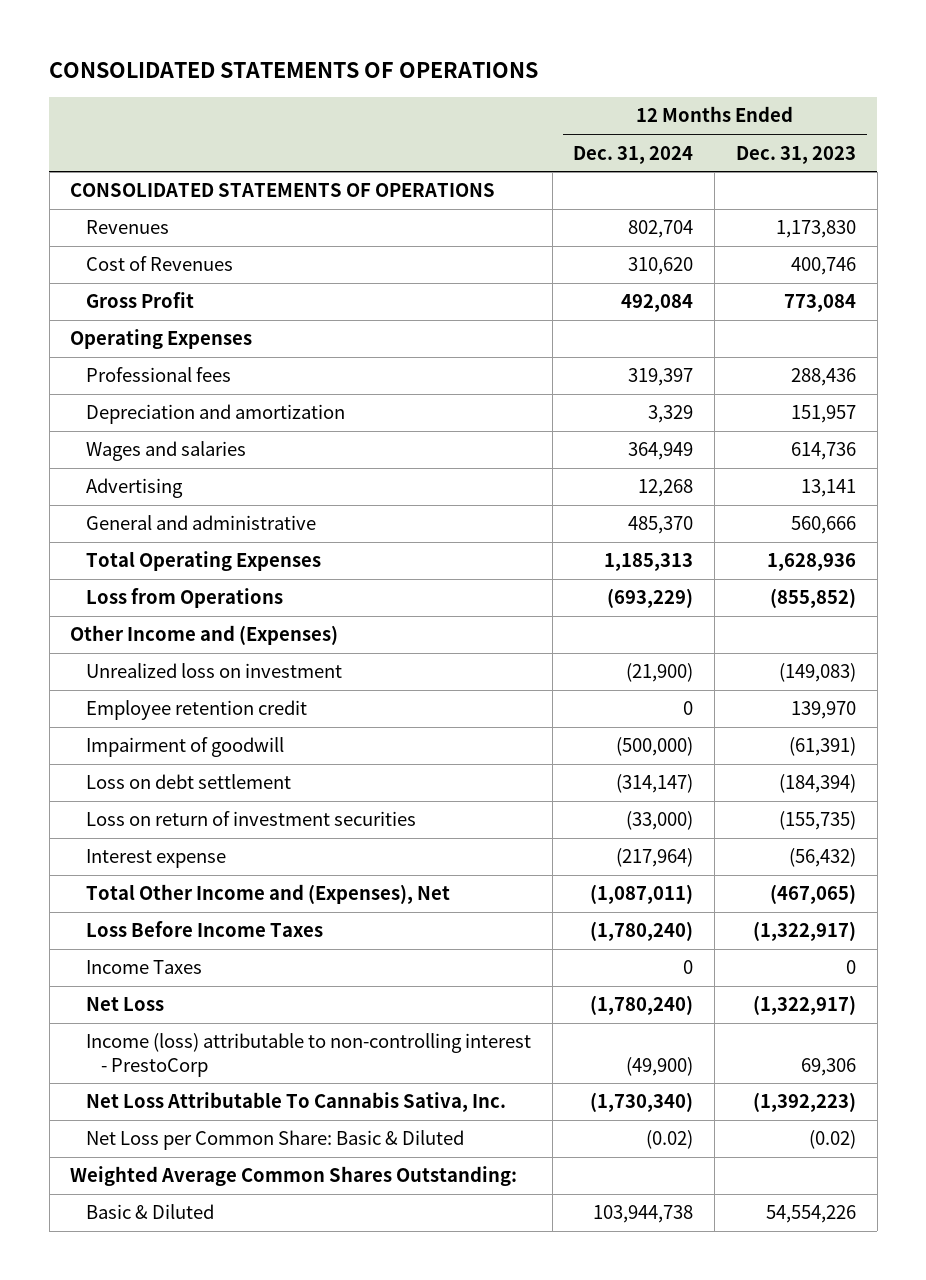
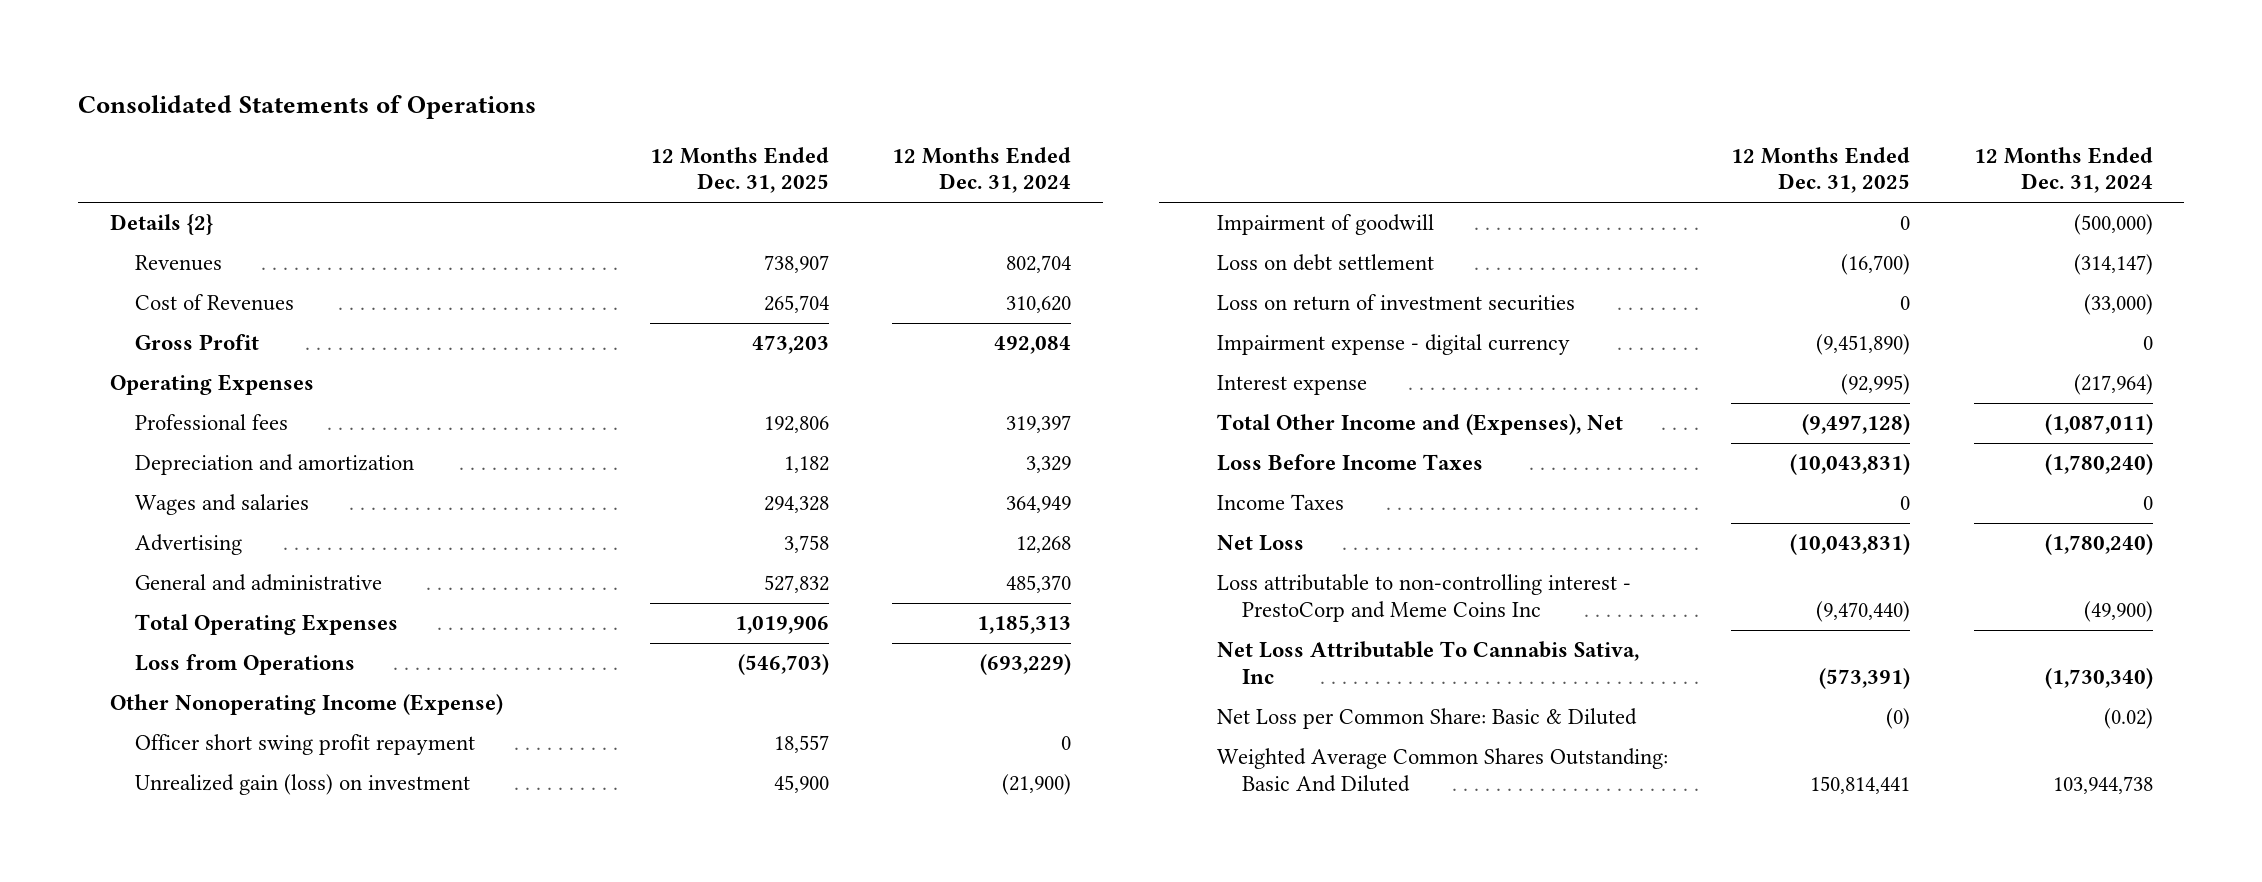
[49,62,539,79] CONSOLIDATED STATEMENTS OF OPERATIONS -> [77,94,536,119] Consolidated Statements of Operations
[735,145,856,164] Dec. 31, 2023 -> none
none -> [649,146,829,194] 12 Months Ended Dec. 31, 2025
[70,183,496,198] CONSOLIDATED STATEMENTS OF OPERATIONS -> none
none -> [109,214,213,236] Details {2}
[85,700,307,721] Employee retention credit -> none
[70,625,339,646] Other Income and (Expenses) -> [109,694,503,716] Other Nonoperating Income (Expense)
none -> [135,734,476,756] Officer short swing profit repayment
[85,663,342,679] Unrealized loss on investment -> [135,774,471,796] Unrealized gain (loss) on investment
none -> [1216,334,1570,356] Impairment expense - digital currency
[85,1033,531,1077] Income (loss) attributable to non-controlling interest - PrestoCorp -> [1216,574,1631,623] Loss attributable to non-controlling interest - PrestoCorp and Meme Coins Inc
[85,1092,506,1113] Net Loss Attributable To Cannabis Sativa, Inc. -> [1216,641,1639,685] Net Loss Attributable To Cannabis Sativa, Inc
[70,1166,518,1187] Weighted Average Common Shares Outstanding: -> none
[85,1204,214,1220] Basic & Diluted -> [1216,748,1668,793] Weighted Average Common Shares Outstanding: Basic And Diluted

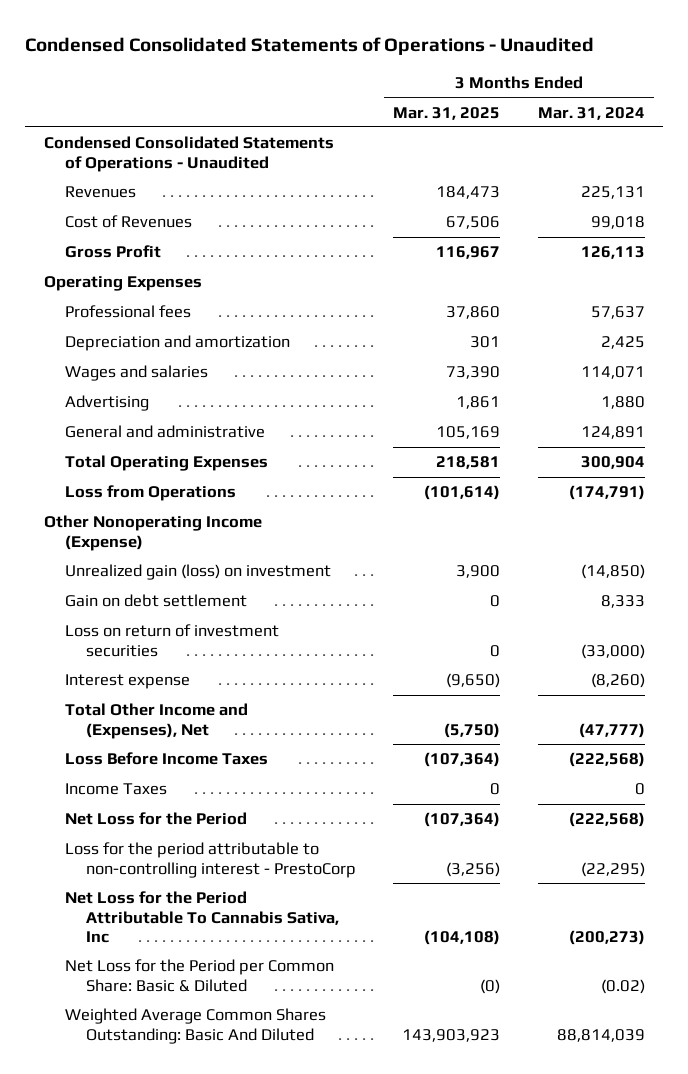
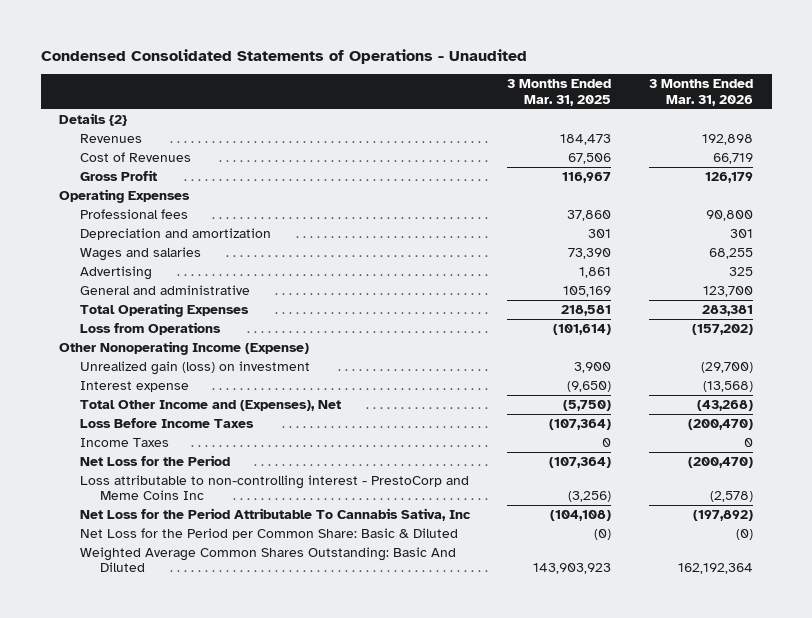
[537,106,645,120] Mar. 31, 2024 -> none
none -> [648,79,753,106] 3 Months Ended Mar. 31, 2026
[43,136,334,172] Condensed Consolidated Statements of Operations - Unaudited -> [59,112,128,126] Details {2}
[64,594,247,608] Gain on debt settlement -> none
[64,624,279,657] Loss on return of investment securities -> none
[64,842,356,878] Loss for the period attributable to non-controlling interest - PrestoCorp -> [79,474,469,501] Loss attributable to non-controlling interest - PrestoCorp and Meme Coins Inc

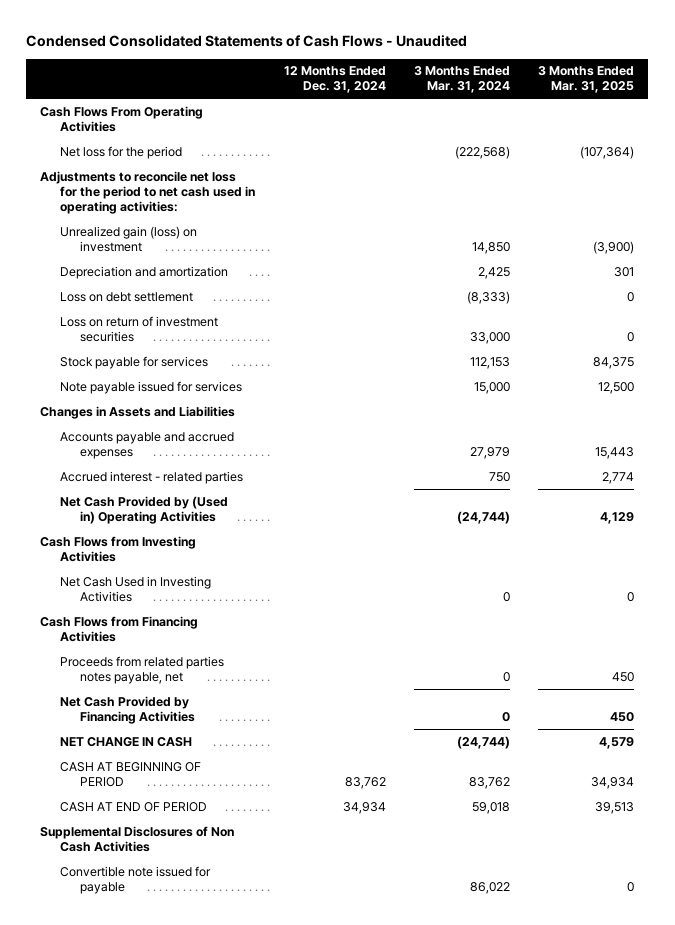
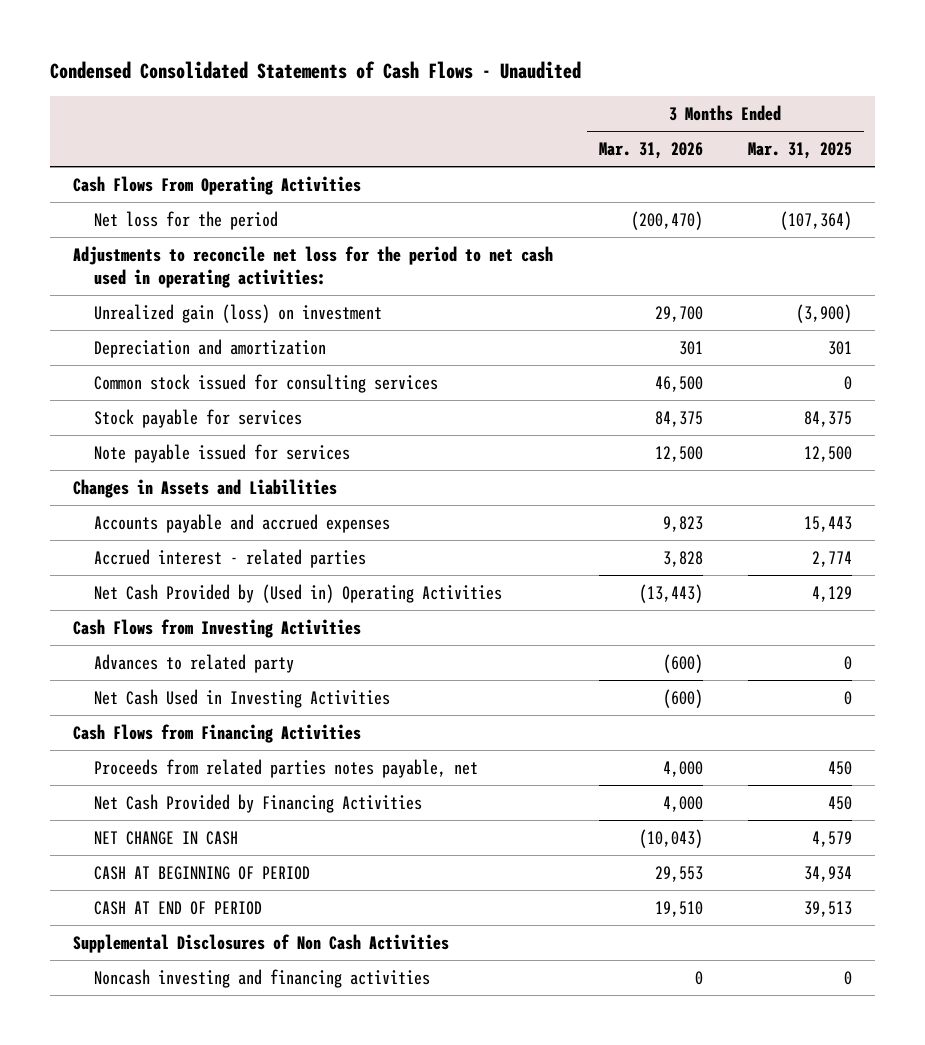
[283,66,386,94] 12 Months Ended Dec. 31, 2024 -> none
[413,66,510,94] 3 Months Ended Mar. 31, 2024 -> none
none -> [598,142,703,160] Mar. 31, 2026
[60,291,194,302] Loss on debt settlement -> none
[60,315,219,342] Loss on return of investment securities -> none
none -> [93,373,438,393] Common stock issued for consulting services
none -> [93,653,294,673] Advances to related party
[60,865,212,894] Convertible note issued for payable -> none
none -> [93,968,430,988] Noncash investing and financing activities

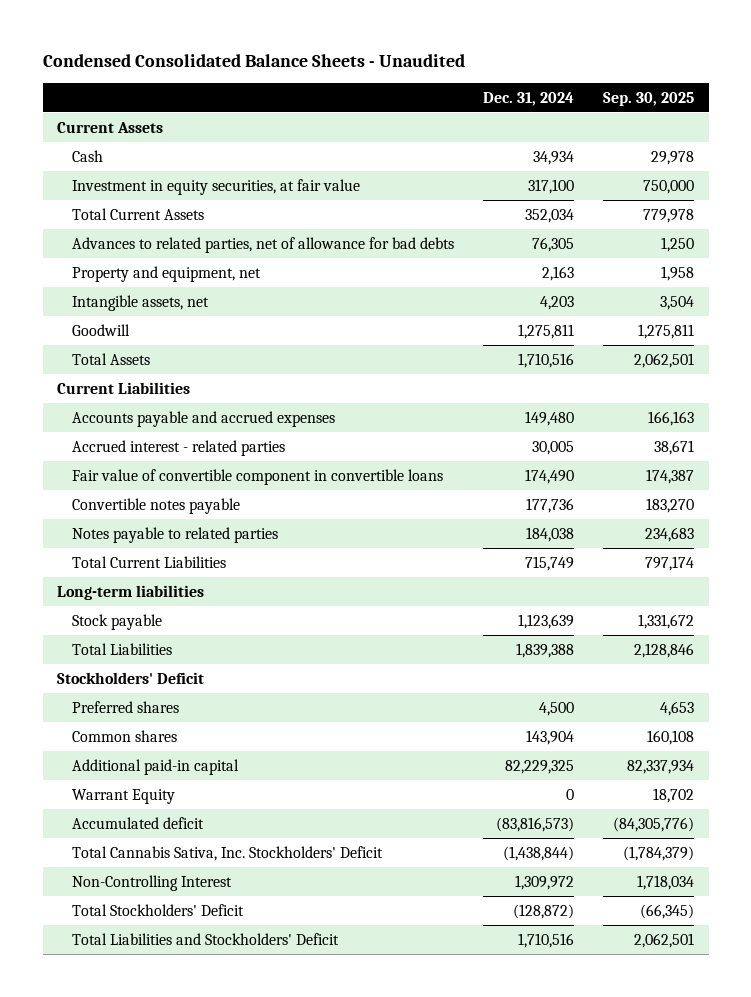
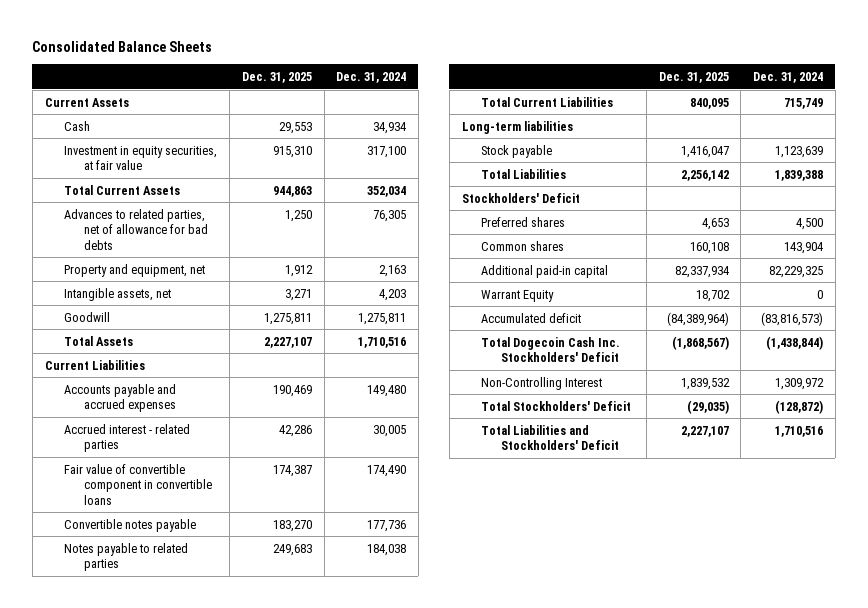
[42,54,465,68] Condensed Consolidated Balance Sheets - Unaudited -> [32,40,213,52] Consolidated Balance Sheets
[603,91,695,106] Sep. 30, 2025 -> none
none -> [241,71,312,83] Dec. 31, 2025
[72,845,384,861] Total Cannabis Sativa, Inc. Stockholders' Deficit -> [481,336,621,363] Total Dogecoin Cash Inc. Stockholders' Deficit

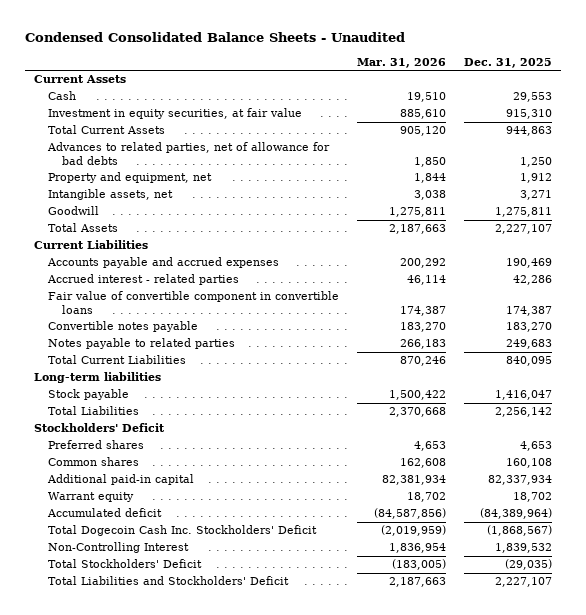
[32,40,213,52] Consolidated Balance Sheets -> [25,32,406,43] Condensed Consolidated Balance Sheets - Unaudited
[336,71,407,83] Dec. 31, 2024 -> none
none -> [357,58,447,69] Mar. 31, 2026
[481,289,555,302] Warrant Equity -> [48,492,135,503] Warrant equity

